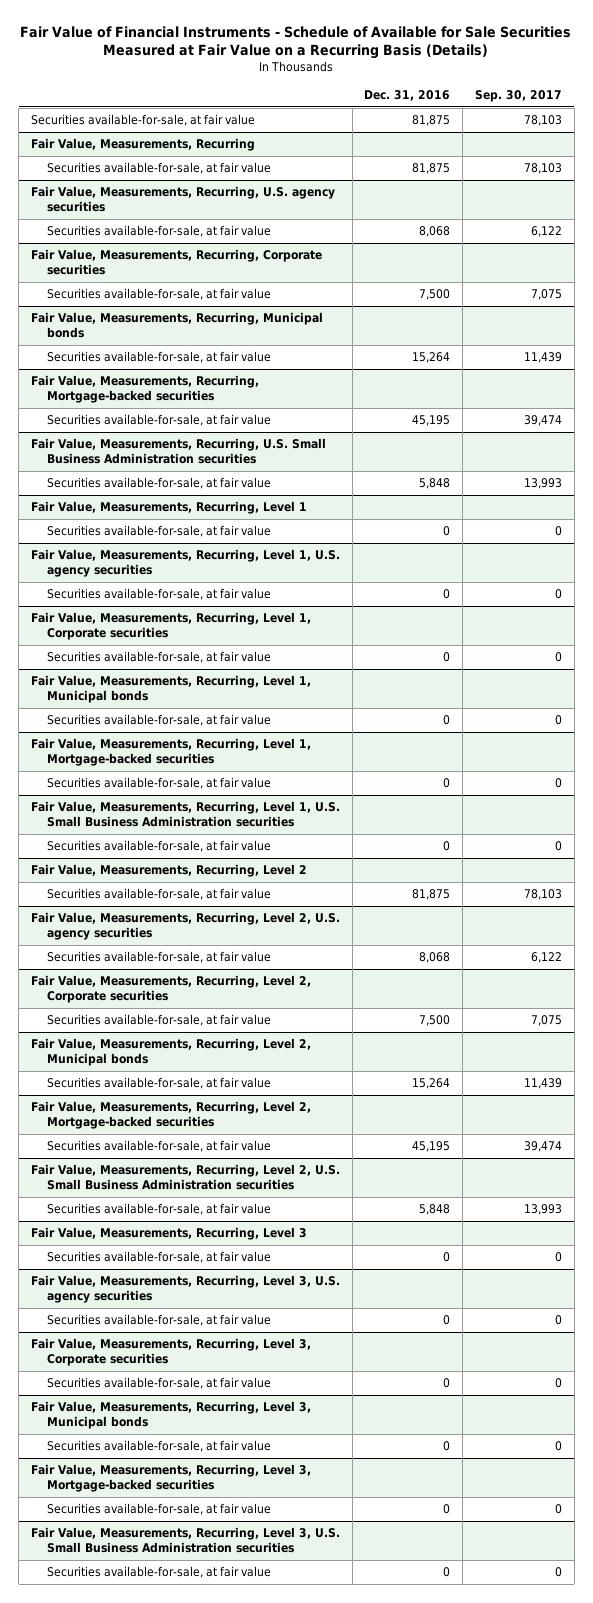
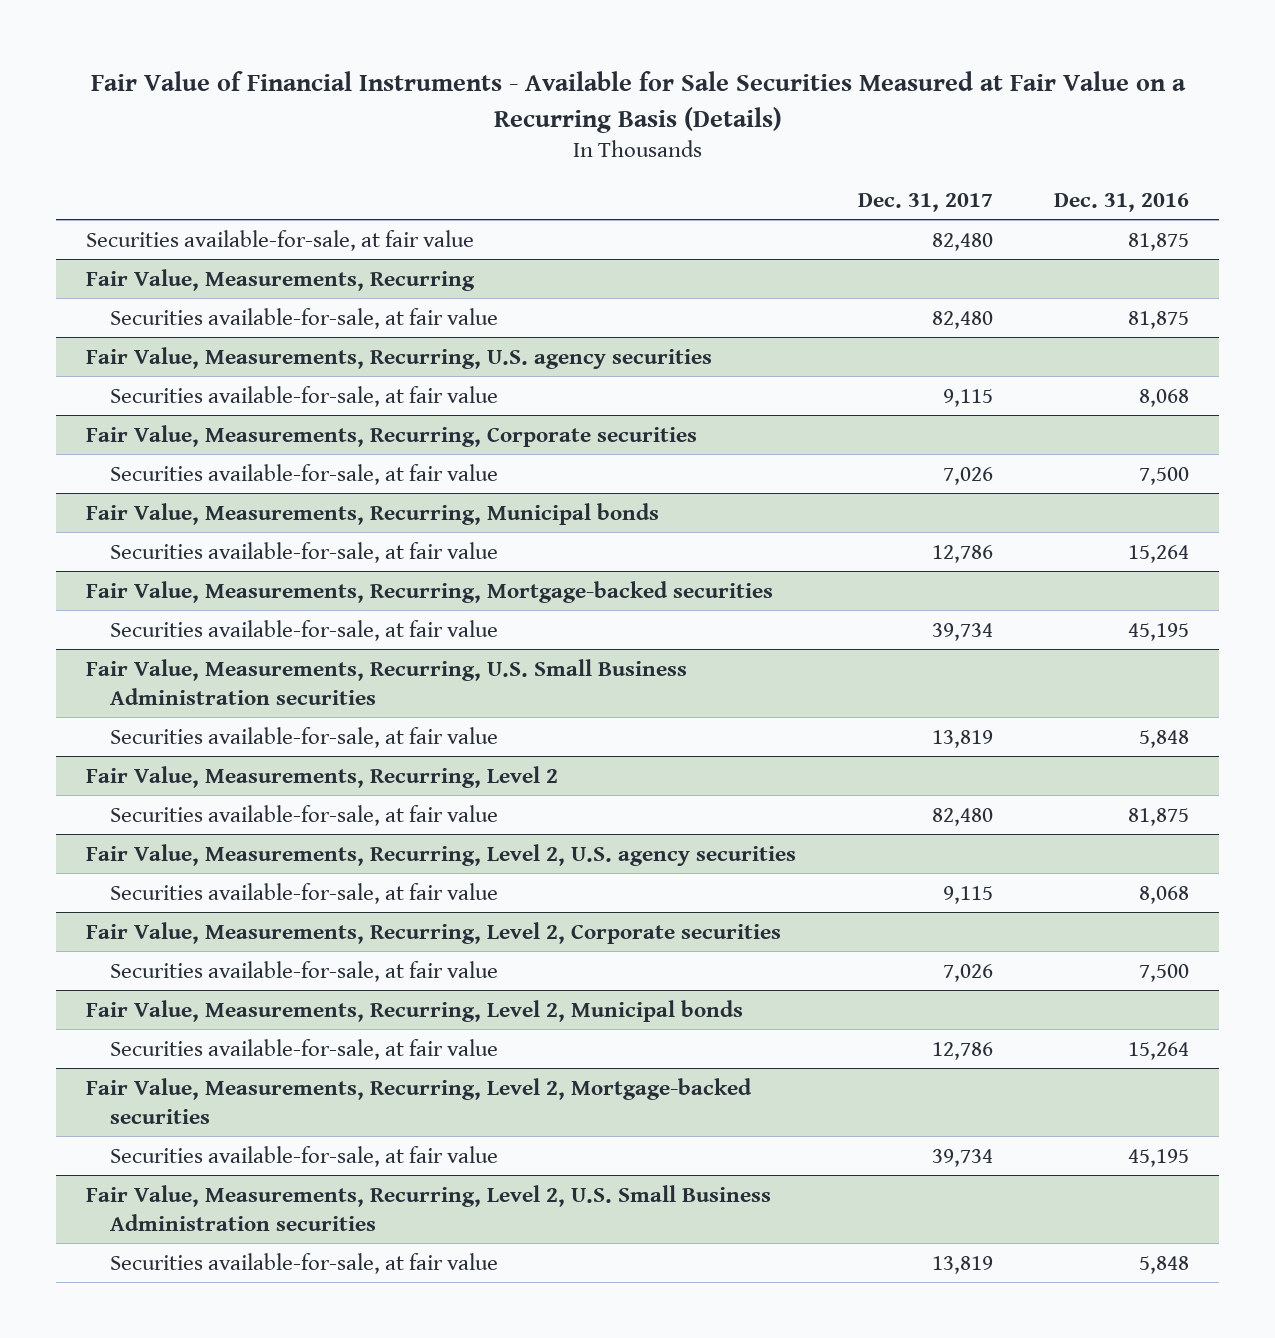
[20,25,572,60] Fair Value of Financial Instruments - Schedule of Available for Sale Securities Measured at Fair Value on a Recurring Basis (Details) -> [90,71,1186,133] Fair Value of Financial Instruments - Available for Sale Securities Measured at Fair Value on a Recurring Basis (Details)
[475,90,563,103] Sep. 30, 2017 -> none
none -> [857,192,993,212] Dec. 31, 2017
[30,501,307,515] Fair Value, Measurements, Recurring, Level 1 -> none
[46,525,271,538] Securities available-for-sale, at fair value -> none
[30,549,340,578] Fair Value, Measurements, Recurring, Level 1, U.S. agency securities -> none
[46,588,271,601] Securities available-for-sale, at fair value -> none
[30,612,311,641] Fair Value, Measurements, Recurring, Level 1, Corporate securities -> none
[46,651,271,664] Securities available-for-sale, at fair value -> none
[30,675,311,704] Fair Value, Measurements, Recurring, Level 1, Municipal bonds -> none
[46,714,271,727] Securities available-for-sale, at fair value -> none
[30,738,311,767] Fair Value, Measurements, Recurring, Level 1, Mortgage-backed securities -> none
[46,777,271,790] Securities available-for-sale, at fair value -> none
[30,801,340,828] Fair Value, Measurements, Recurring, Level 1, U.S. Small Business Administration securities -> none
[46,840,271,853] Securities available-for-sale, at fair value -> none
[30,1227,307,1241] Fair Value, Measurements, Recurring, Level 3 -> none
[46,1251,271,1264] Securities available-for-sale, at fair value -> none
[30,1275,340,1304] Fair Value, Measurements, Recurring, Level 3, U.S. agency securities -> none
[46,1314,271,1327] Securities available-for-sale, at fair value -> none
[30,1338,311,1367] Fair Value, Measurements, Recurring, Level 3, Corporate securities -> none
[46,1377,271,1390] Securities available-for-sale, at fair value -> none
[30,1401,311,1430] Fair Value, Measurements, Recurring, Level 3, Municipal bonds -> none
[46,1440,271,1453] Securities available-for-sale, at fair value -> none
[30,1464,311,1493] Fair Value, Measurements, Recurring, Level 3, Mortgage-backed securities -> none
[46,1503,271,1516] Securities available-for-sale, at fair value -> none
[30,1527,340,1554] Fair Value, Measurements, Recurring, Level 3, U.S. Small Business Administration securities -> none
[46,1566,271,1579] Securities available-for-sale, at fair value -> none

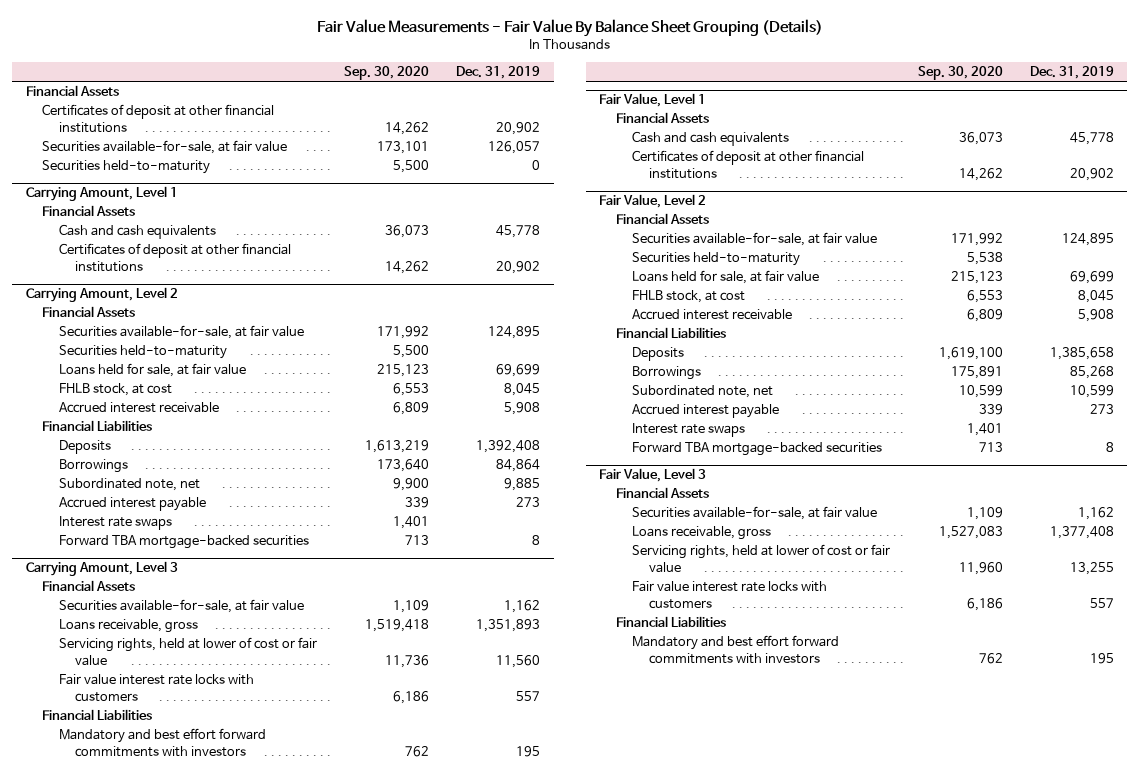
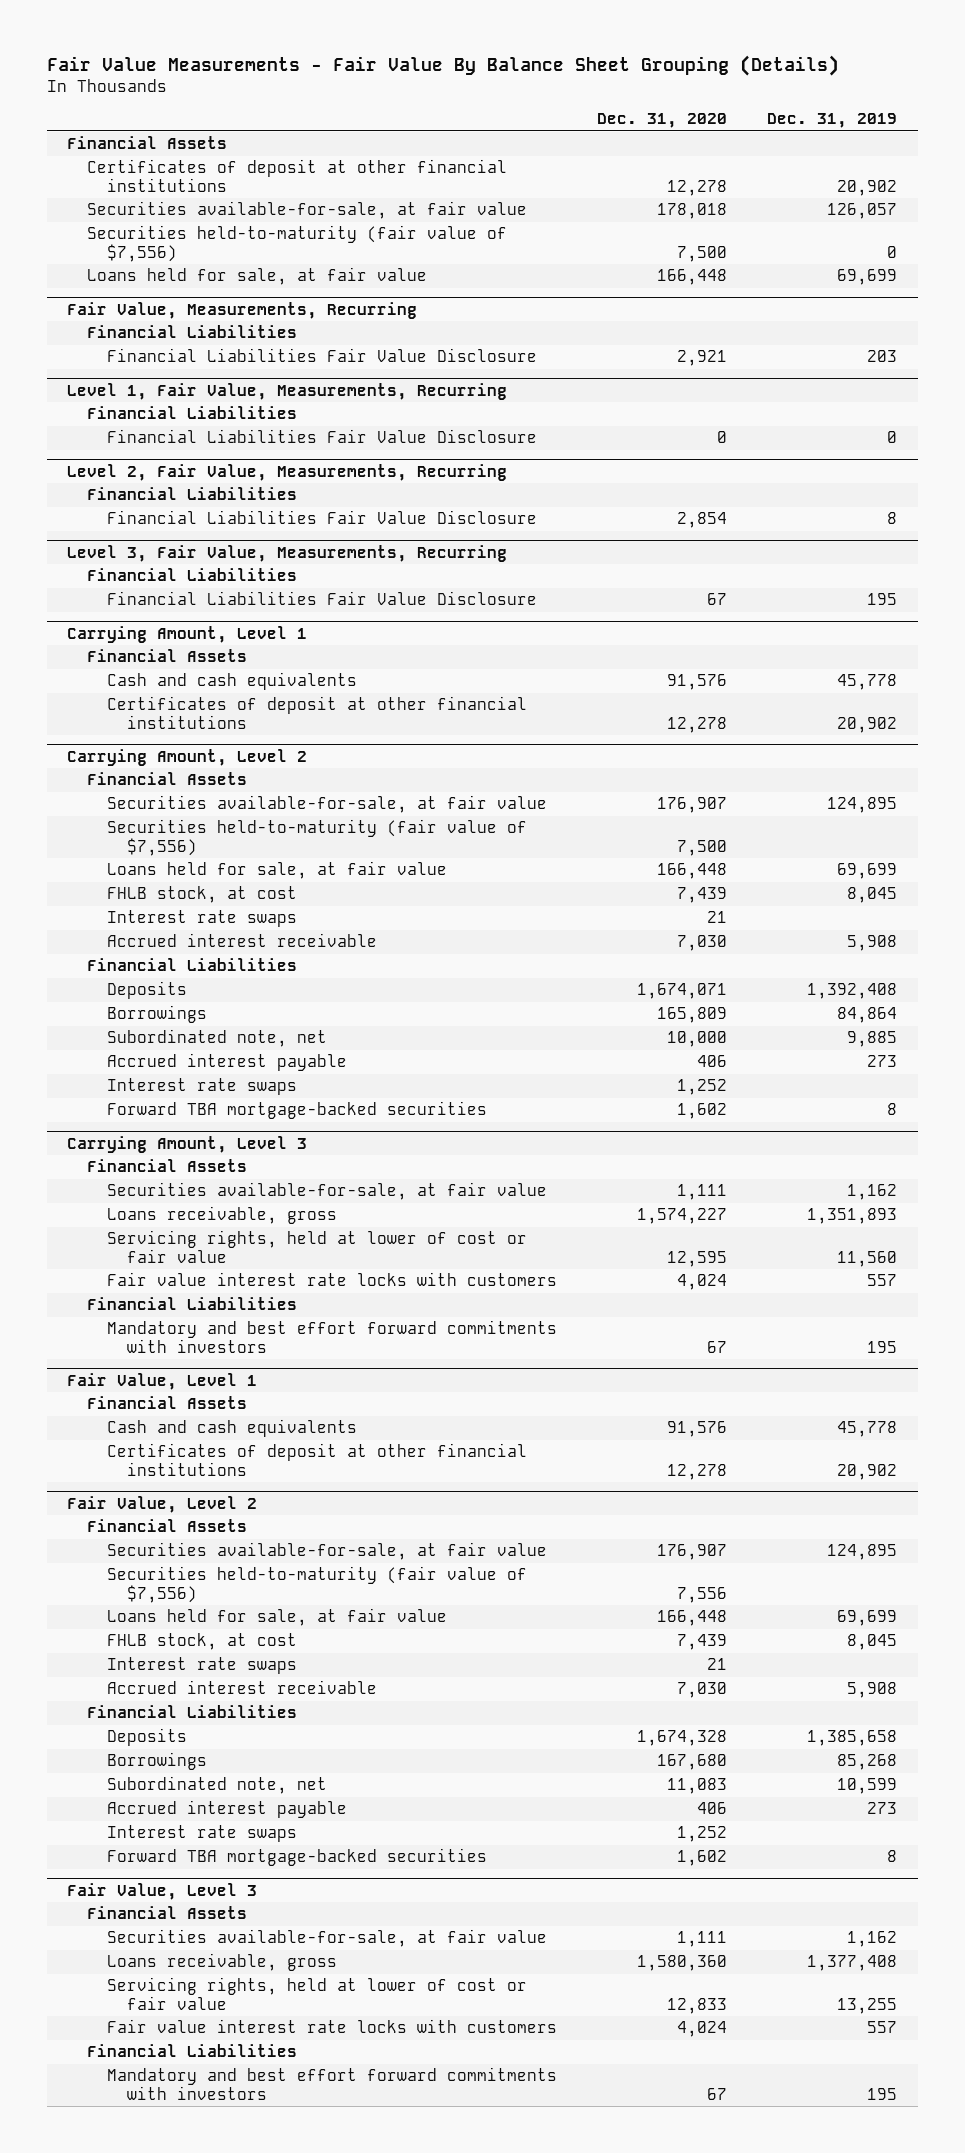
[344,66,430,81] Sep. 30, 2020 -> none
none -> [597,113,728,129] Dec. 31, 2020
[42,160,211,175] Securities held-to-maturity -> [87,225,508,262] Securities held-to-maturity (fair value of $7,556)
none -> [87,267,428,286] Loans held for sale, at fair value
none -> [67,301,418,319] Fair Value, Measurements, Recurring
none -> [87,325,298,339] Financial Liabilities
none -> [107,348,538,363] Financial Liabilities Fair Value Disclosure
none -> [67,382,508,400] Level 1, Fair Value, Measurements, Recurring
none -> [87,406,298,420] Financial Liabilities
none -> [107,429,538,444] Financial Liabilities Fair Value Disclosure
none -> [67,463,508,481] Level 2, Fair Value, Measurements, Recurring
none -> [87,487,298,501] Financial Liabilities
none -> [107,510,538,525] Financial Liabilities Fair Value Disclosure
none -> [67,544,508,562] Level 3, Fair Value, Measurements, Recurring
none -> [87,568,298,582] Financial Liabilities
none -> [107,591,538,606] Financial Liabilities Fair Value Disclosure
[58,345,227,360] Securities held-to-maturity -> [107,819,528,856] Securities held-to-maturity (fair value of $7,556)
none -> [107,910,298,928] Interest rate swaps
[632,252,801,267] Securities held-to-maturity -> [107,1566,528,1603] Securities held-to-maturity (fair value of $7,556)
none -> [107,1657,298,1675] Interest rate swaps

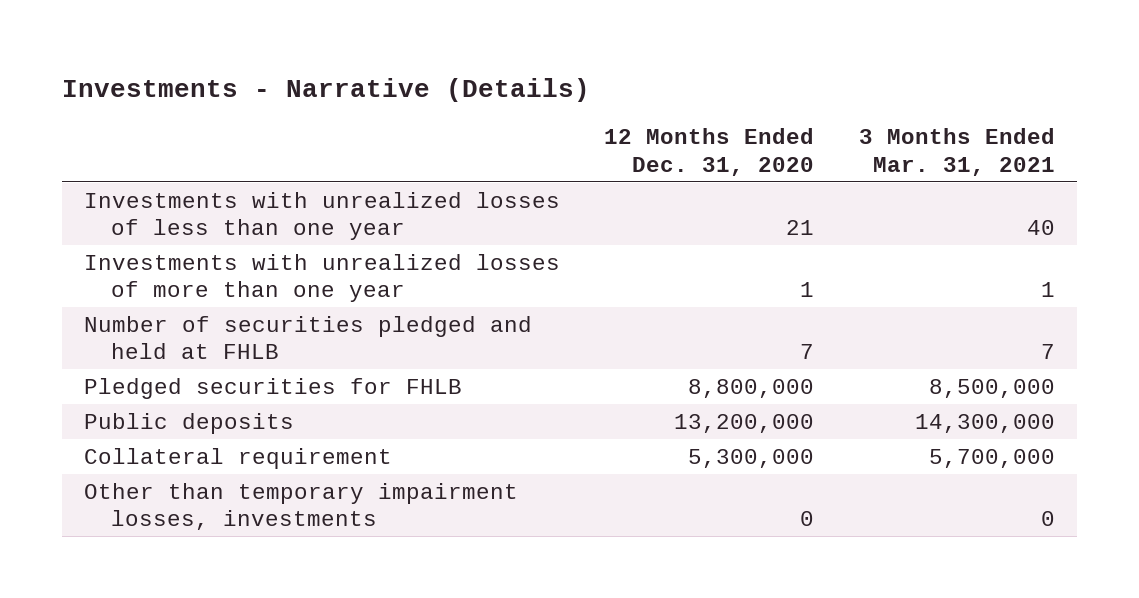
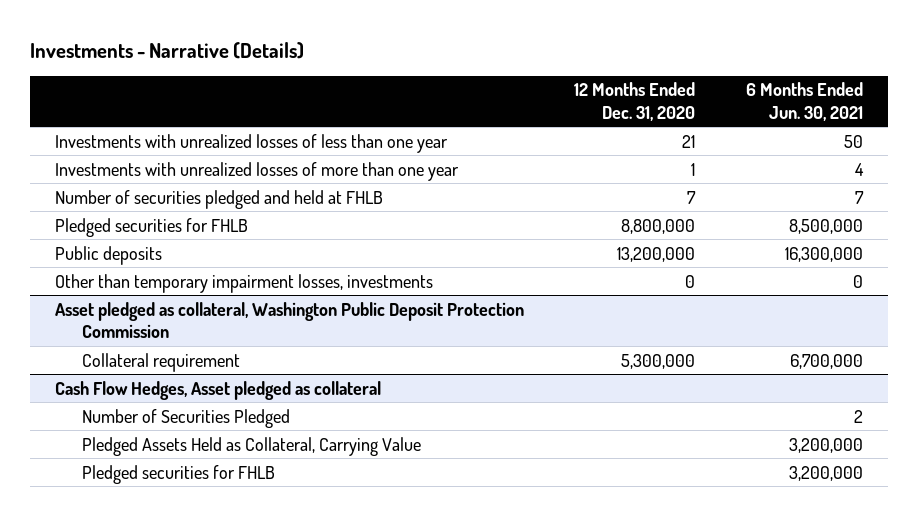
[858,128,1055,176] 3 Months Ended Mar. 31, 2021 -> none
none -> [745,82,863,121] 6 Months Ended Jun. 30, 2021
[83,448,392,470] Collateral requirement -> none
none -> [55,301,525,339] Asset pledged as collateral, Washington Public Deposit Protection Commission
none -> [81,352,240,372] Collateral requirement
none -> [55,380,382,400] Cash Flow Hedges, Asset pledged as collateral
none -> [81,408,290,428] Number of Securities Pledged
none -> [81,436,421,456] Pledged Assets Held as Collateral, Carrying Value
none -> [81,464,275,484] Pledged securities for FHLB

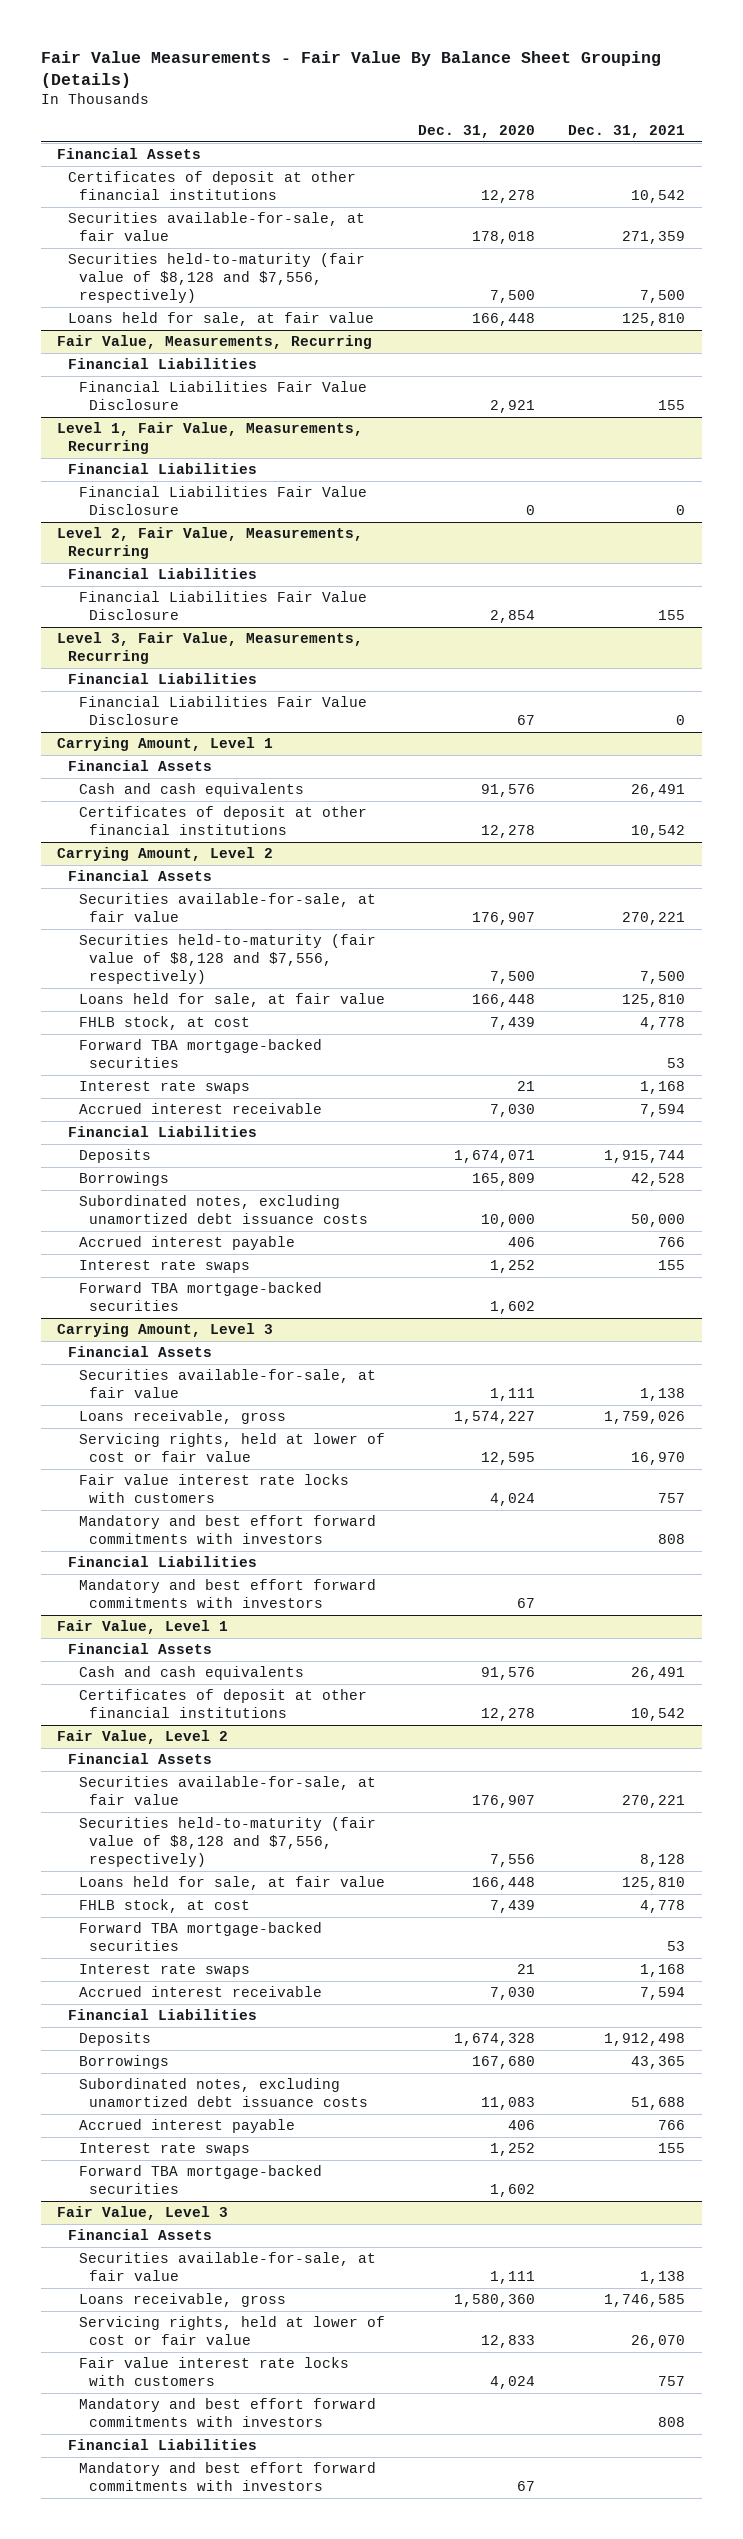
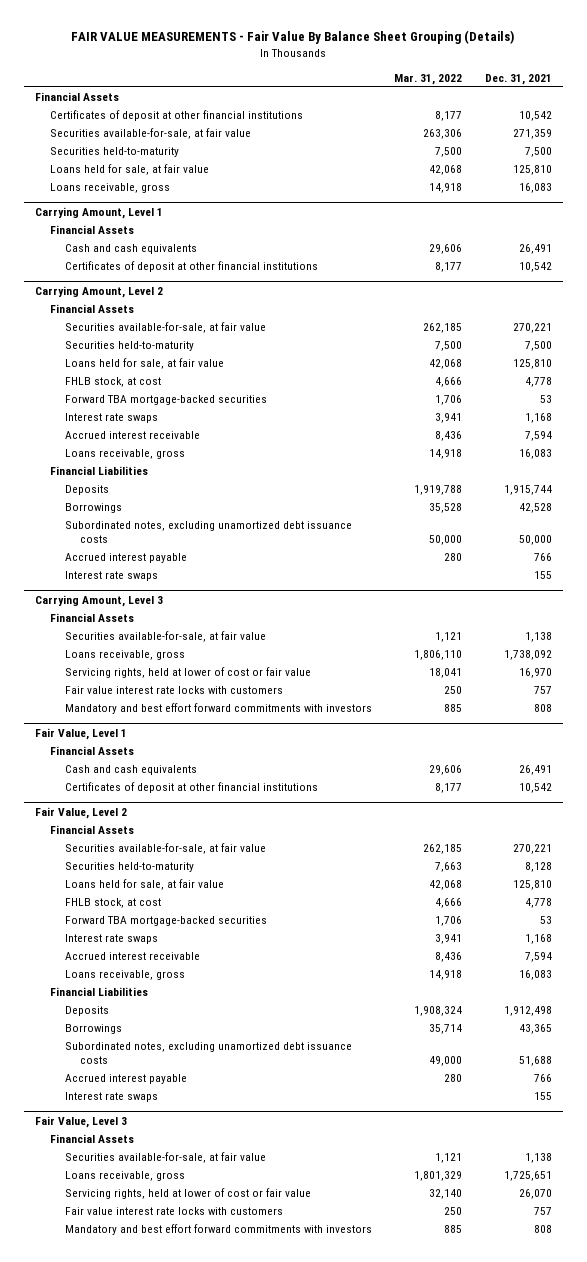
[40,50,661,89] Fair Value Measurements - Fair Value By Balance Sheet Grouping (Details) -> [71,30,515,45] FAIR VALUE MEASUREMENTS - Fair Value By Balance Sheet Grouping (Details)
[417,124,535,138] Dec. 31, 2020 -> none
none -> [394,73,463,85] Mar. 31, 2022
[68,253,366,304] Securities held-to-maturity (fair value of $8,128 and $7,556, respectively) -> [49,147,179,158] Securities held-to-maturity
[57,335,373,350] Fair Value, Measurements, Recurring -> none
[68,358,258,370] Financial Liabilities -> none
[78,381,367,411] Financial Liabilities Fair Value Disclosure -> none
[57,422,364,455] Level 1, Fair Value, Measurements, Recurring -> none
[68,463,258,475] Financial Liabilities -> none
[78,486,367,516] Financial Liabilities Fair Value Disclosure -> none
[57,527,364,560] Level 2, Fair Value, Measurements, Recurring -> none
[68,568,258,580] Financial Liabilities -> none
[78,591,367,621] Financial Liabilities Fair Value Disclosure -> none
[57,632,364,665] Level 3, Fair Value, Measurements, Recurring -> none
[68,673,258,685] Financial Liabilities -> none
[78,696,367,726] Financial Liabilities Fair Value Disclosure -> none
none -> [49,183,170,194] Loans receivable, gross
[78,934,376,985] Securities held-to-maturity (fair value of $8,128 and $7,556, respectively) -> [64,341,194,352] Securities held-to-maturity
none -> [64,449,185,460] Loans receivable, gross
[78,1282,322,1312] Forward TBA mortgage-backed securities -> none
[604,1411,686,1425] 1,759,026 -> [504,650,553,661] 1,738,092
[68,1556,258,1568] Financial Liabilities -> none
[78,1579,376,1609] Mandatory and best effort forward commitments with investors -> none
[78,1817,376,1868] Securities held-to-maturity (fair value of $8,128 and $7,556, respectively) -> [64,862,194,873] Securities held-to-maturity
none -> [64,970,185,981] Loans receivable, gross
[78,2165,322,2195] Forward TBA mortgage-backed securities -> none
[604,2294,686,2308] 1,746,585 -> [504,1171,553,1182] 1,725,651
[68,2439,258,2451] Financial Liabilities -> none
[78,2462,376,2492] Mandatory and best effort forward commitments with investors -> none

